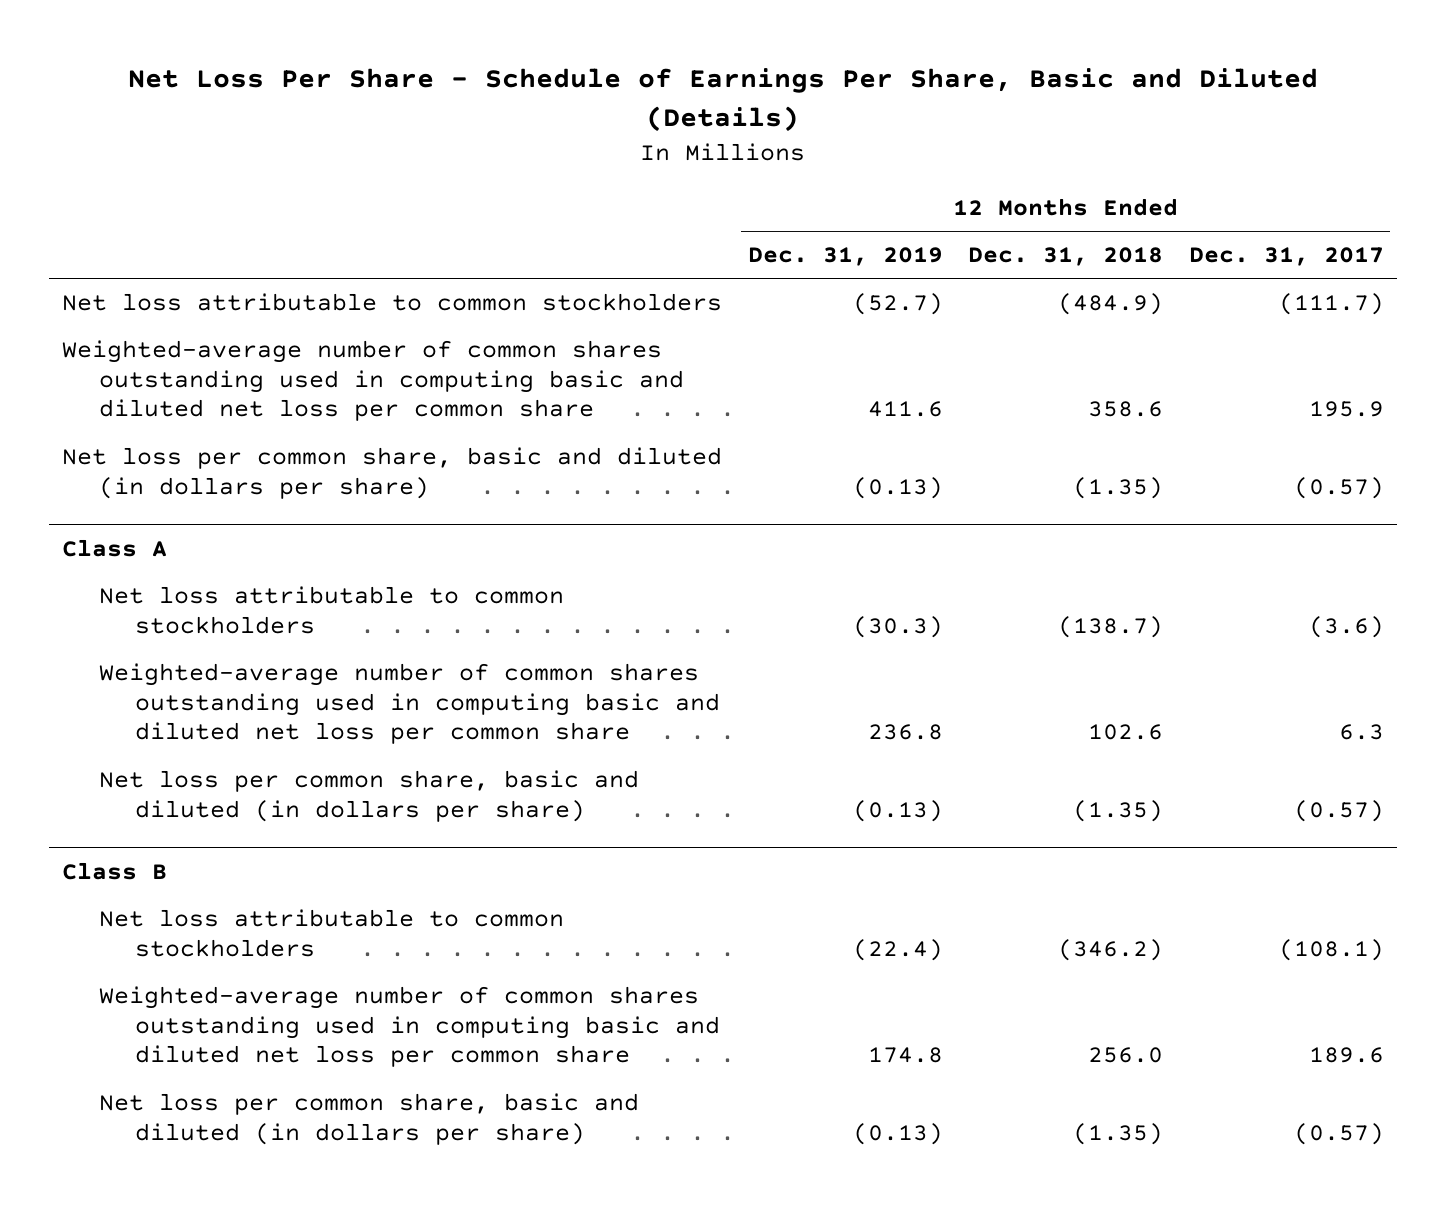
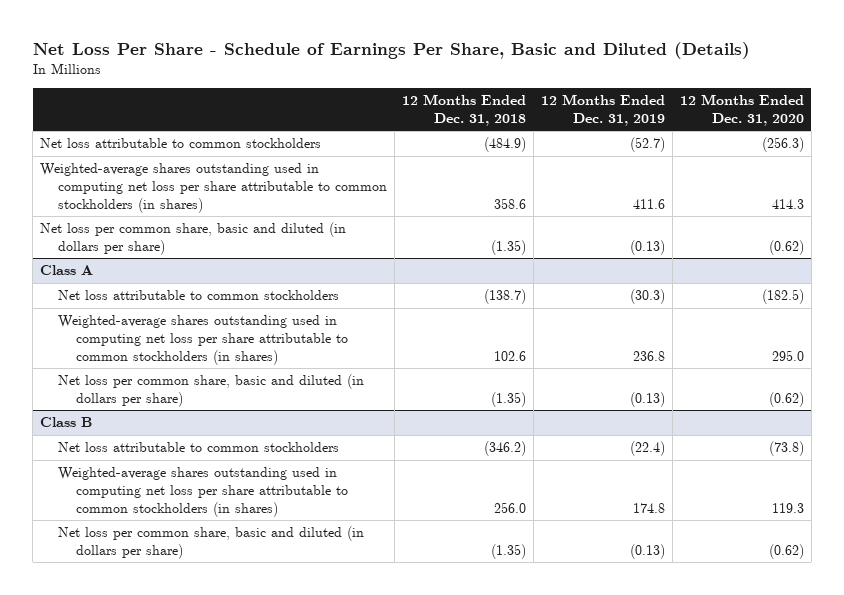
[1188,247,1384,267] Dec. 31, 2017 -> none
none -> [679,93,804,126] 12 Months Ended Dec. 31, 2020
[61,339,684,422] Weighted-average number of common shares outstanding used in computing basic and diluted net loss per common share -> [40,163,388,213] Weighted-average shares outstanding used in computing net loss per share attributable to common stockholders (in shares)
[98,662,721,745] Weighted-average number of common shares outstanding used in computing basic and diluted net loss per common share -> [58,315,349,365] Weighted-average shares outstanding used in computing net loss per share attributable to common stockholders (in shares)
[98,985,721,1068] Weighted-average number of common shares outstanding used in computing basic and diluted net loss per common share -> [58,467,349,517] Weighted-average shares outstanding used in computing net loss per share attributable to common stockholders (in shares)

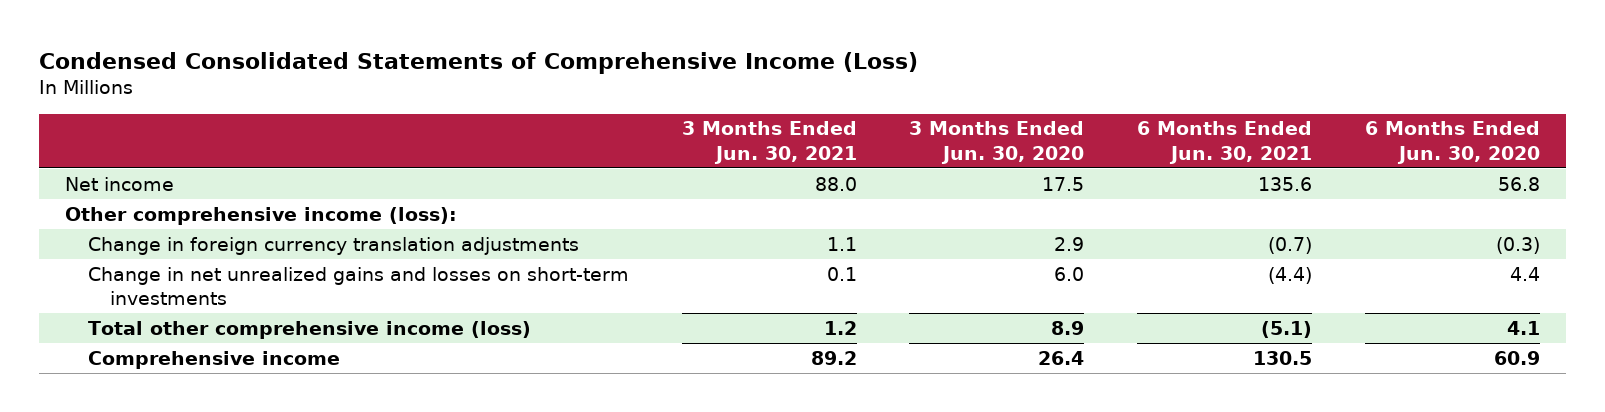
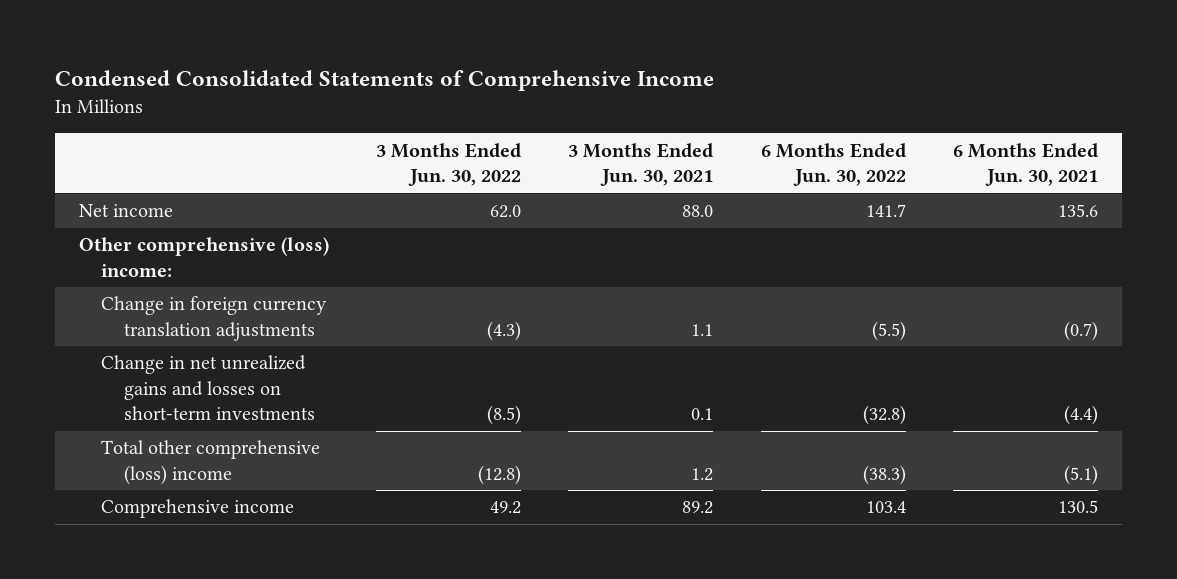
[38,51,918,74] Condensed Consolidated Statements of Comprehensive Income (Loss) -> [55,70,715,92] Condensed Consolidated Statements of Comprehensive Income
[909,121,1085,164] 3 Months Ended Jun. 30, 2020 -> none
[1364,121,1540,164] 6 Months Ended Jun. 30, 2020 -> none
none -> [376,142,522,187] 3 Months Ended Jun. 30, 2022
none -> [760,142,906,187] 6 Months Ended Jun. 30, 2022
[65,206,458,225] Other comprehensive income (loss): -> [78,237,329,277] Other comprehensive (loss) income:
[87,320,531,339] Total other comprehensive income (loss) -> [101,440,321,485] Total other comprehensive (loss) income

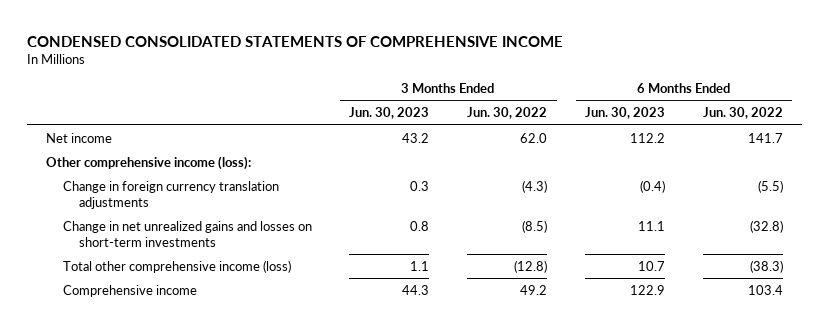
[55,70,715,92] Condensed Consolidated Statements of Comprehensive Income -> [26,35,563,47] CONDENSED CONSOLIDATED STATEMENTS OF COMPREHENSIVE INCOME
[568,142,714,187] 3 Months Ended Jun. 30, 2021 -> none
[952,142,1098,187] 6 Months Ended Jun. 30, 2021 -> none
none -> [349,107,430,120] Jun. 30, 2023
none -> [585,107,666,120] Jun. 30, 2023
[78,237,329,277] Other comprehensive (loss) income: -> [45,155,251,170] Other comprehensive income (loss):
[101,440,321,485] Total other comprehensive (loss) income -> [62,259,291,273] Total other comprehensive income (loss)

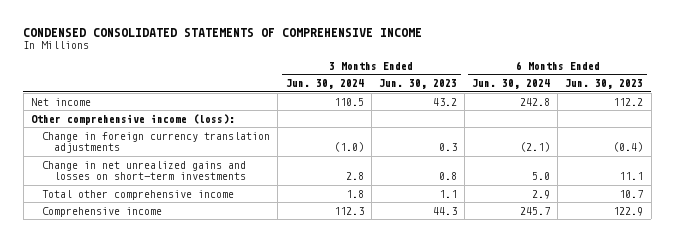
[467,107,548,120] Jun. 30, 2022 -> none
[703,107,784,120] Jun. 30, 2022 -> none
none -> [285,79,364,90] Jun. 30, 2024
none -> [472,79,551,90] Jun. 30, 2024
[62,259,291,273] Total other comprehensive income (loss) -> [42,189,235,200] Total other comprehensive income

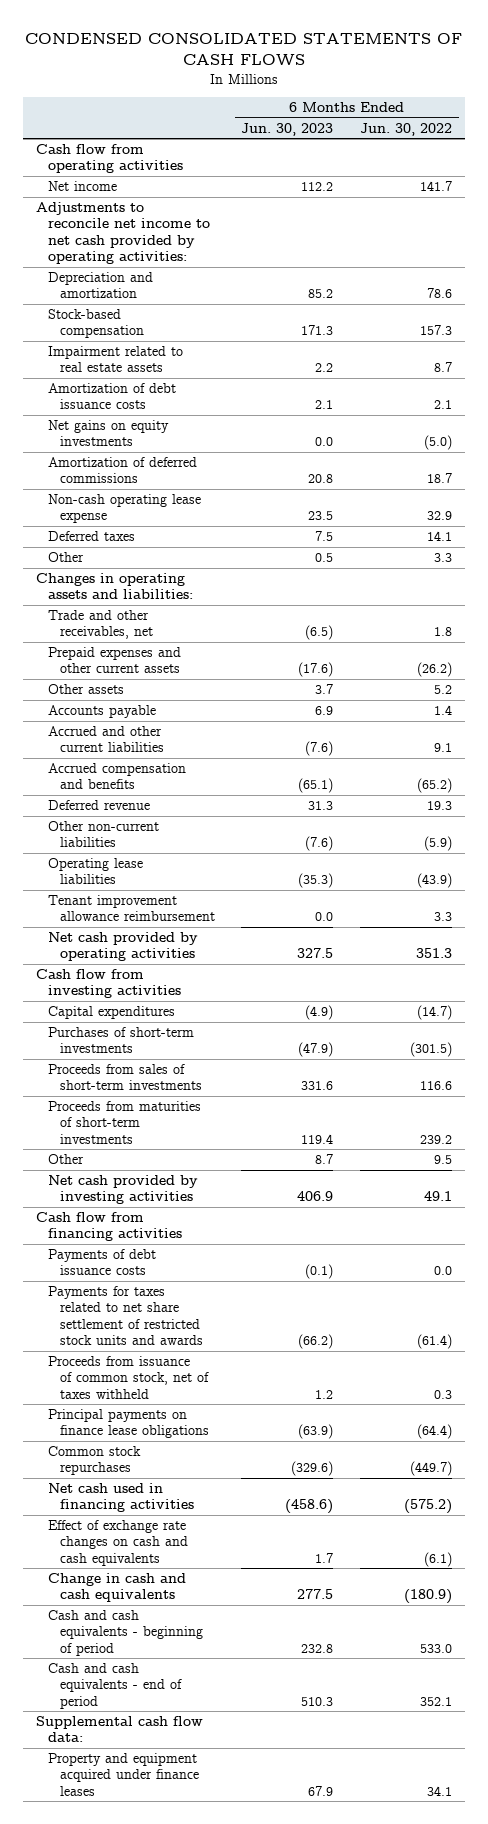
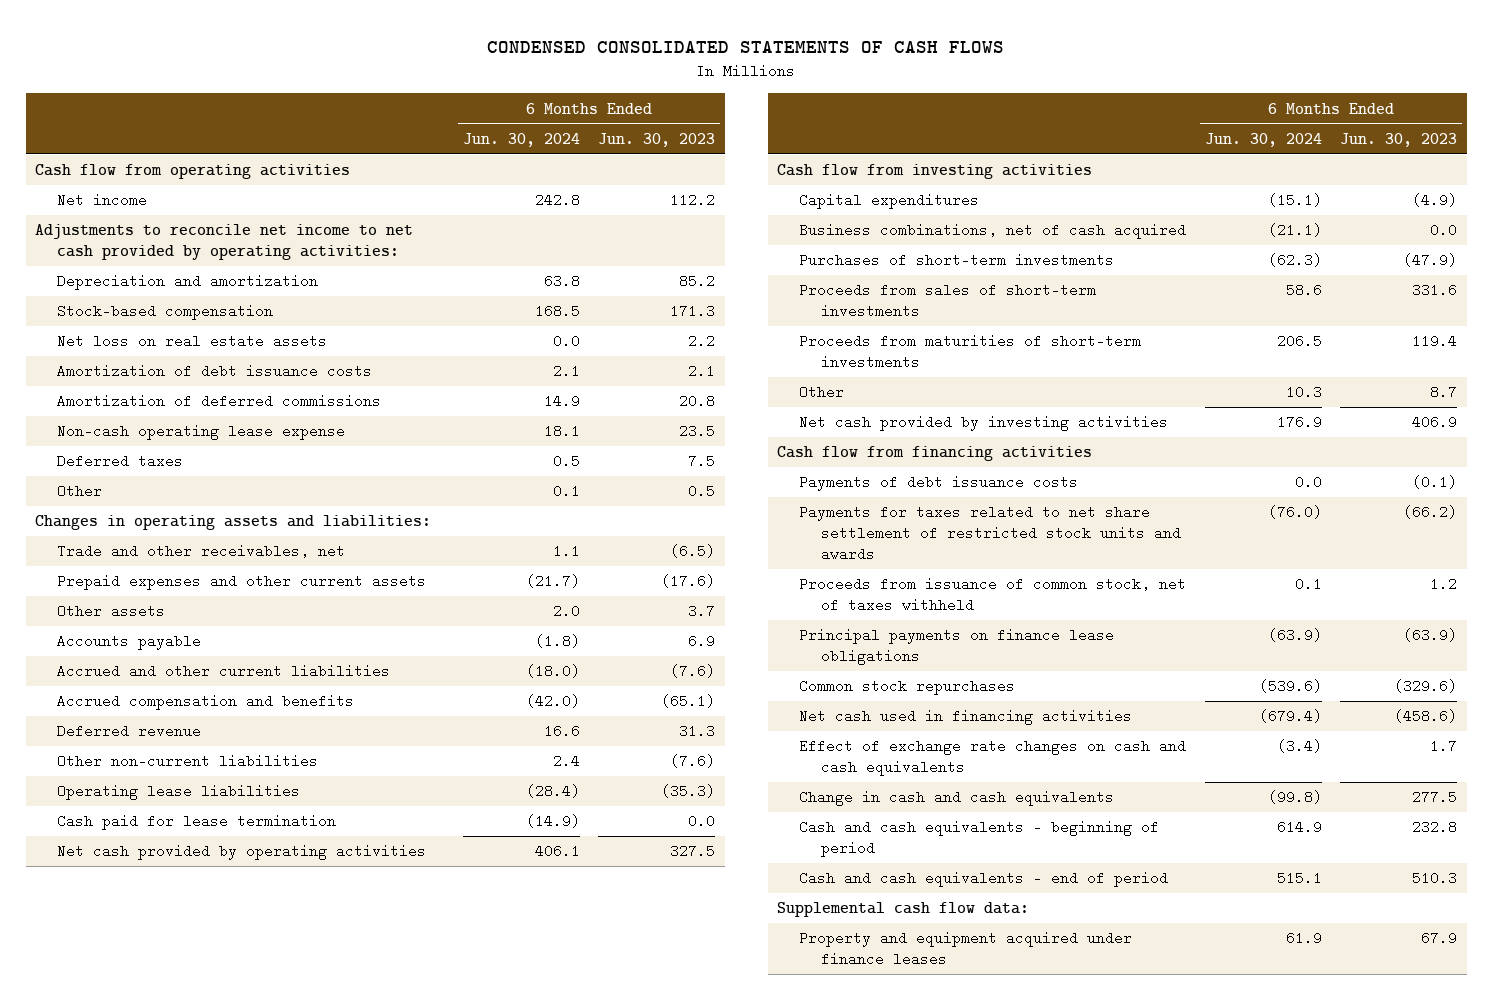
[360,122,453,136] Jun. 30, 2022 -> none
none -> [462,132,580,147] Jun. 30, 2024
[47,345,183,373] Impairment related to real estate assets -> none
none -> [57,334,328,349] Net loss on real estate assets
[47,419,169,447] Net gains on equity investments -> none
[47,894,215,922] Tenant improvement allowance reimbursement -> none
none -> [57,814,337,831] Cash paid for lease termination
none -> [799,223,1187,240] Business combinations, net of cash acquired

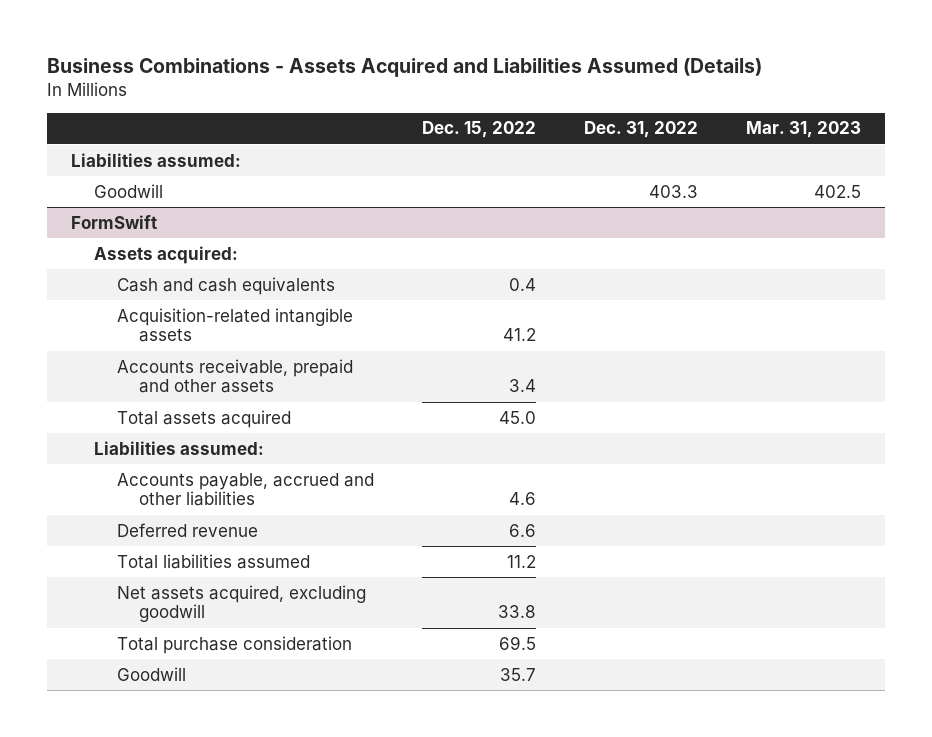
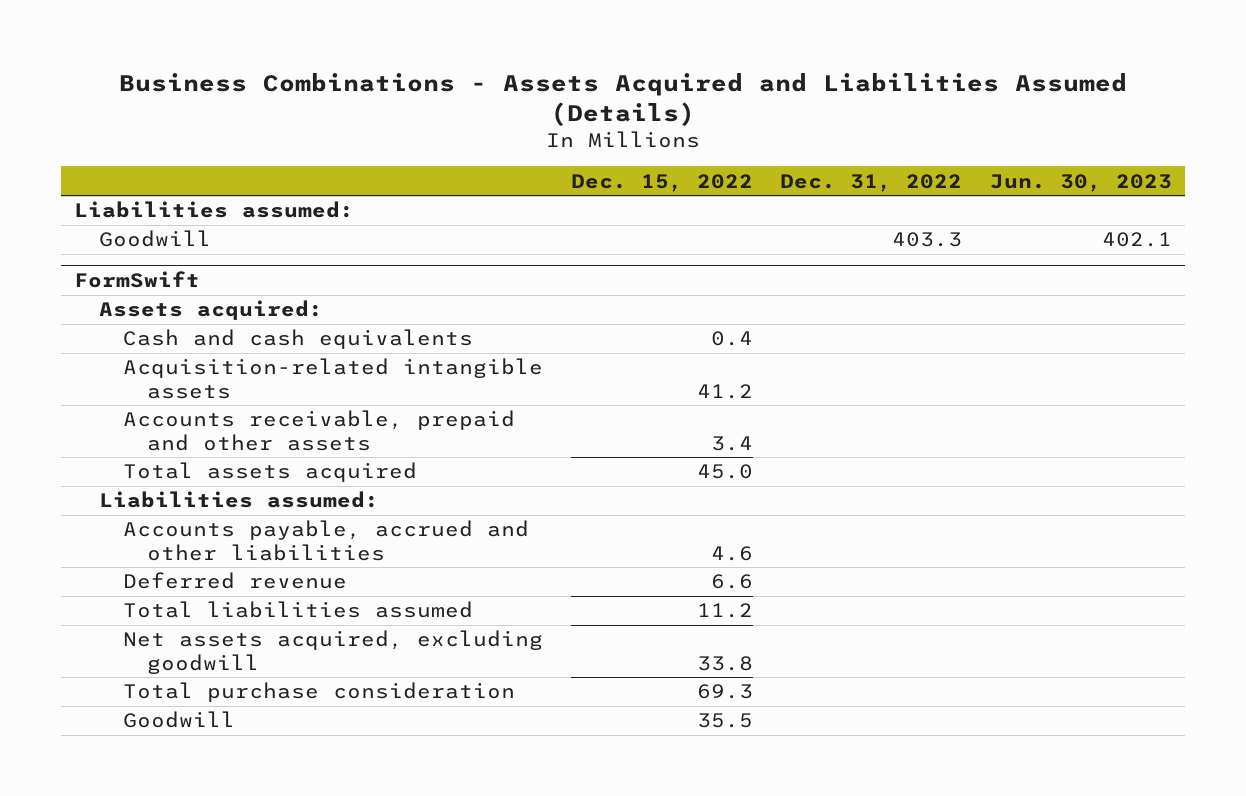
[745,121,861,139] Mar. 31, 2023 -> none
none -> [989,173,1172,192] Jun. 30, 2023
[498,635,536,650] 69.5 -> [696,684,753,700] 69.3
[499,667,536,681] 35.7 -> [696,713,753,729] 35.5

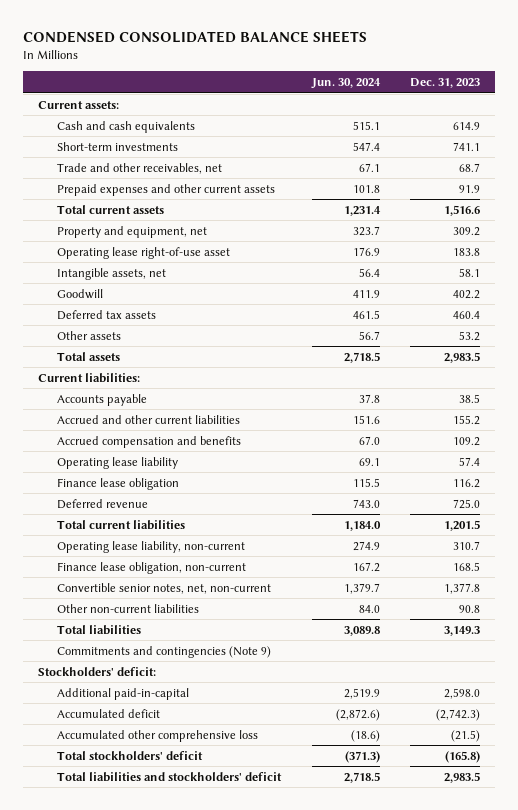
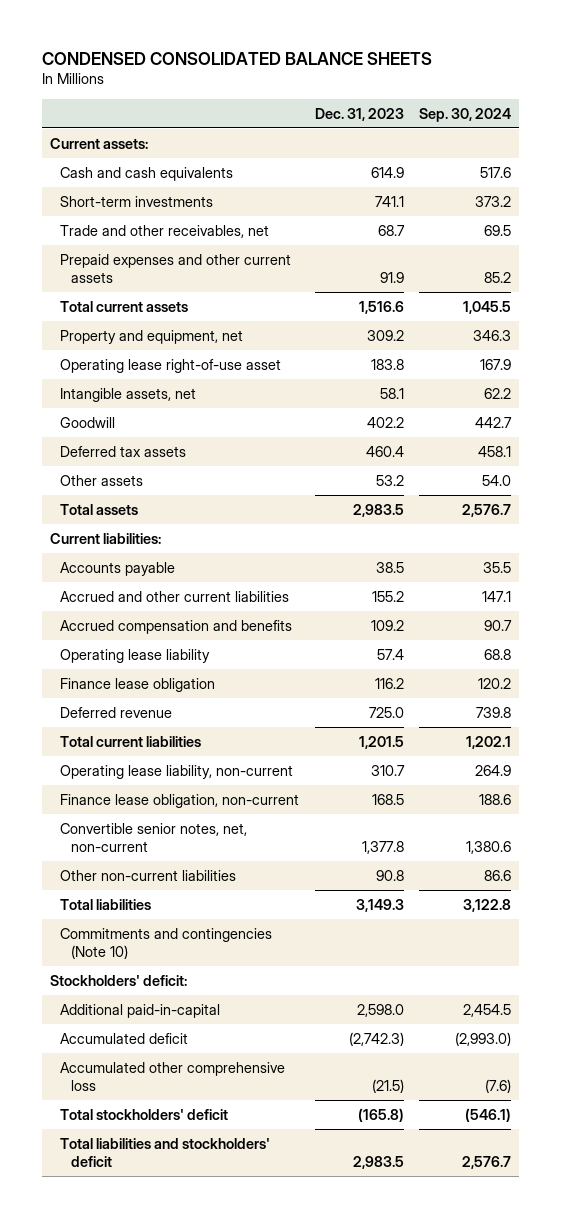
[310,78,381,90] Jun. 30, 2024 -> none
none -> [419,107,512,122] Sep. 30, 2024
[57,645,272,658] Commitments and contingencies (Note 9) -> [60,927,273,960] Commitments and contingencies (Note 10)

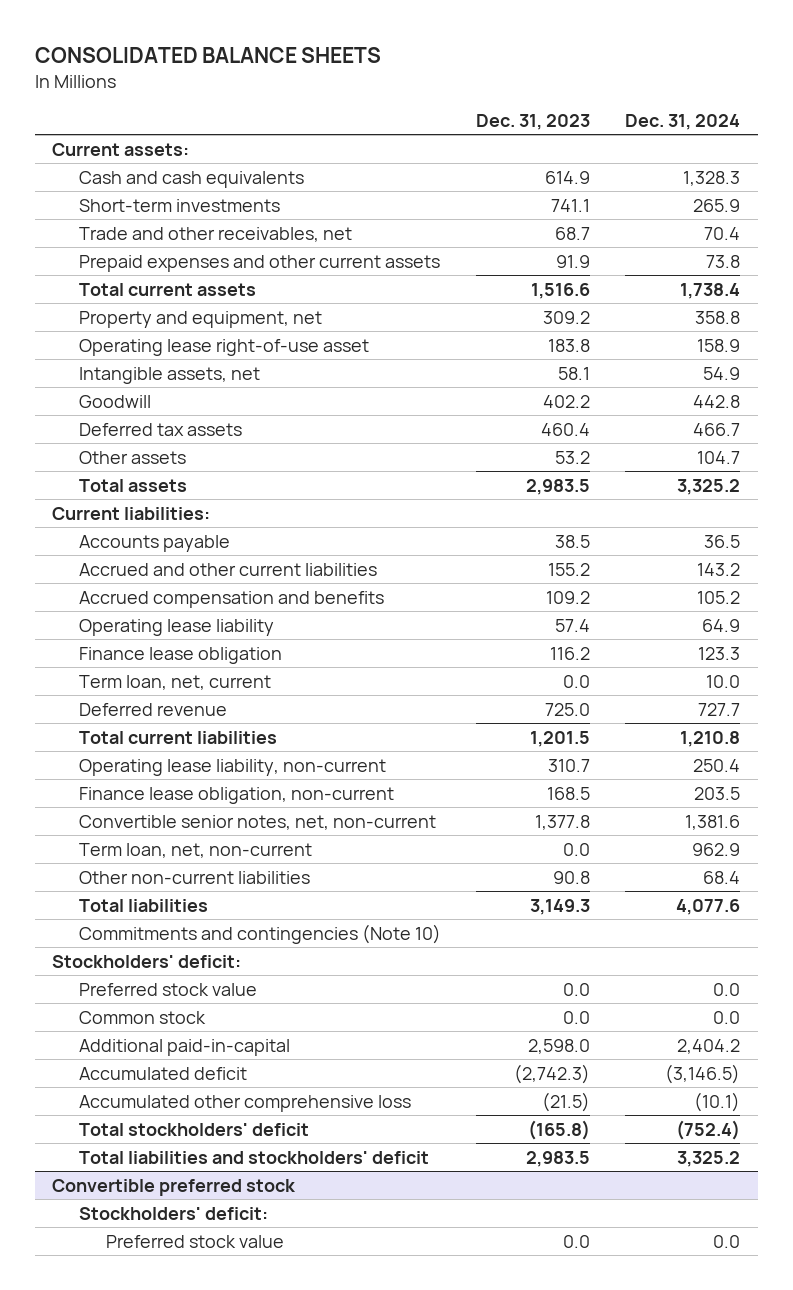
[41,51,432,65] CONDENSED CONSOLIDATED BALANCE SHEETS -> [34,47,381,64] CONSOLIDATED BALANCE SHEETS
[419,107,512,122] Sep. 30, 2024 -> none
none -> [625,113,741,130] Dec. 31, 2024
none -> [79,674,272,690] Term loan, net, current
none -> [79,842,313,858] Term loan, net, non-current
none -> [79,982,258,996] Preferred stock value
none -> [79,1010,207,1024] Common stock
none -> [52,1178,297,1196] Convertible preferred stock
none -> [79,1206,269,1220] Stockholders' deficit:
none -> [106,1234,285,1248] Preferred stock value

